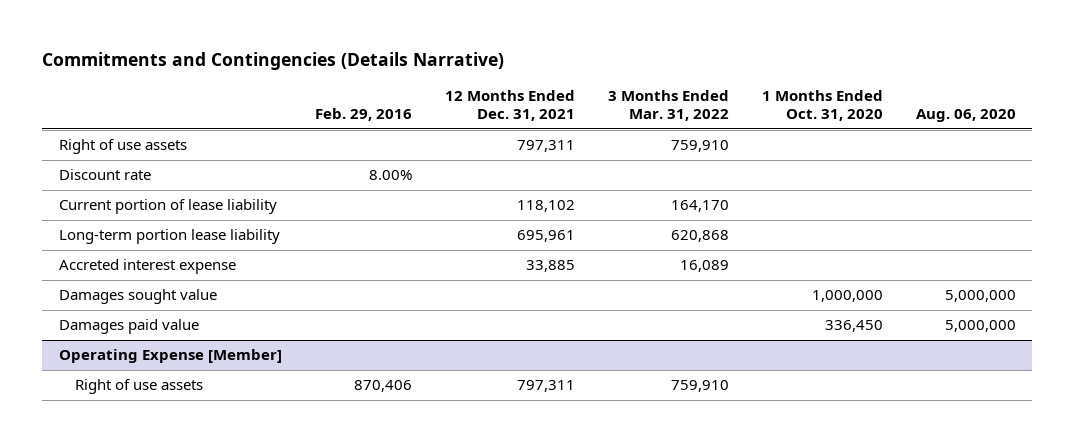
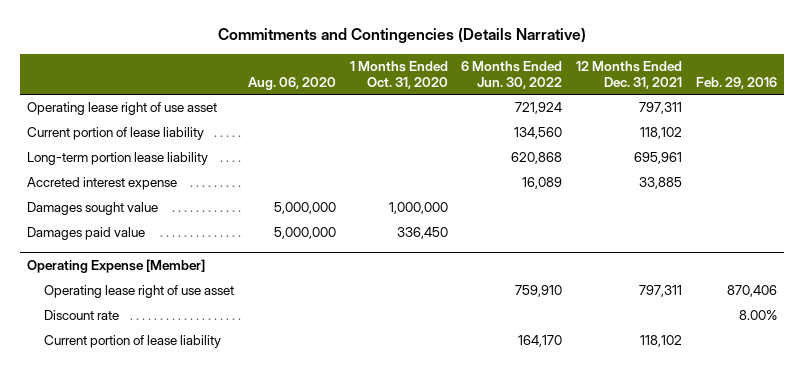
[607,89,729,122] 3 Months Ended Mar. 31, 2022 -> none
none -> [461,61,563,89] 6 Months Ended Jun. 30, 2022
[58,169,151,181] Discount rate -> none
[58,139,187,155] Right of use assets -> [26,102,217,116] Operating lease right of use asset
[75,379,204,395] Right of use assets -> [43,285,234,299] Operating lease right of use asset
none -> [43,310,119,321] Discount rate
none -> [43,335,221,349] Current portion of lease liability

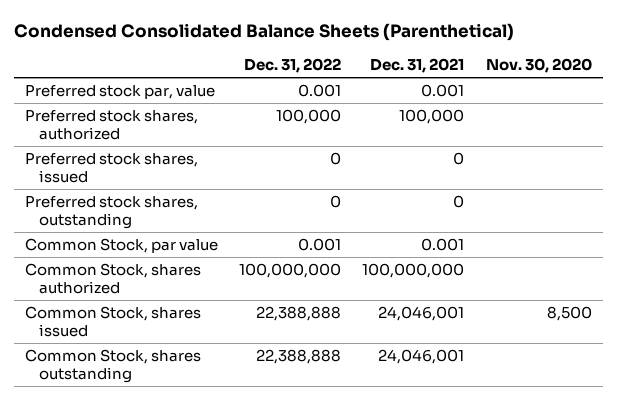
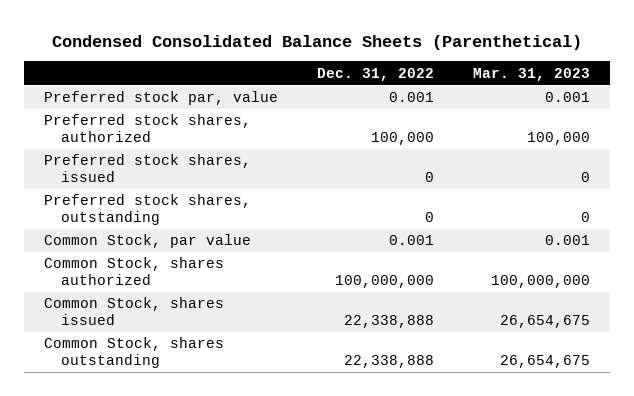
[370,58,465,74] Dec. 31, 2021 -> none
[485,58,592,74] Nov. 30, 2020 -> none
none -> [473,67,591,81] Mar. 31, 2023
[256,306,342,322] 22,388,888 -> [343,315,434,329] 22,338,888
[256,349,342,365] 22,388,888 -> [343,355,434,369] 22,338,888

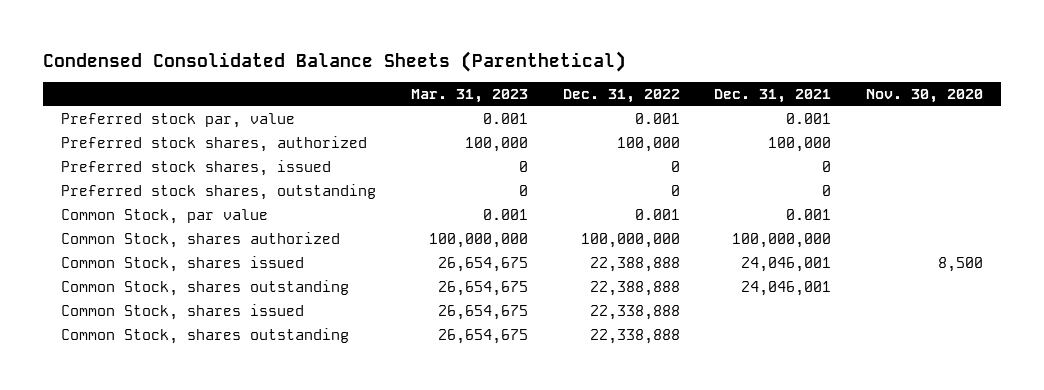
none -> [714,88,832,103] Dec. 31, 2021
none -> [866,88,984,103] Nov. 30, 2020
none -> [60,256,304,273] Common Stock, shares issued
none -> [60,280,349,297] Common Stock, shares outstanding

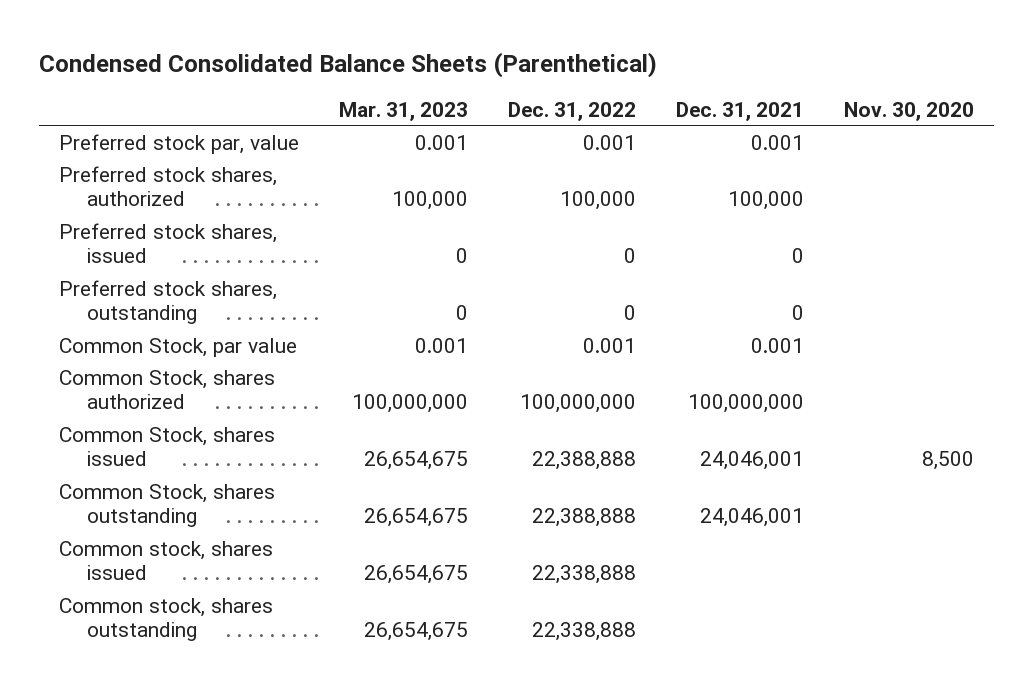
[60,304,304,321] Common Stock, shares issued -> [59,540,274,581] Common stock, shares issued
[60,328,349,345] Common Stock, shares outstanding -> [59,597,274,642] Common stock, shares outstanding

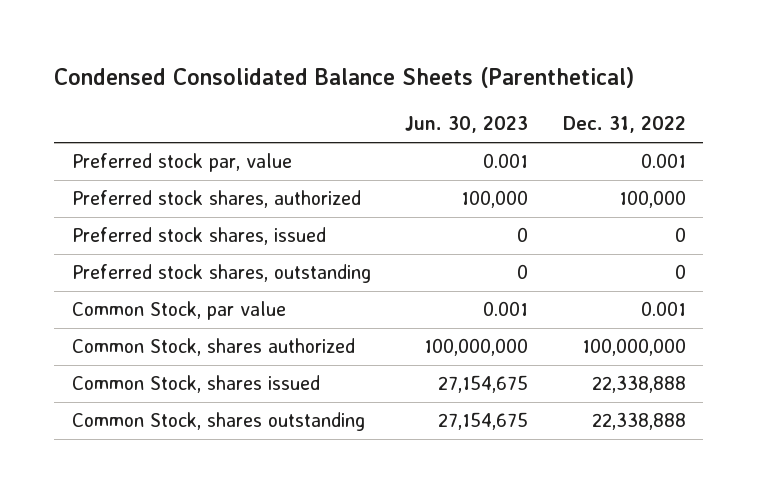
[339,101,469,121] Mar. 31, 2023 -> none
[676,101,805,121] Dec. 31, 2021 -> none
[844,101,975,121] Nov. 30, 2020 -> none
none -> [405,116,529,134] Jun. 30, 2023
[59,540,274,581] Common stock, shares issued -> none
[59,597,274,642] Common stock, shares outstanding -> none
[532,451,637,471] 22,388,888 -> [591,375,686,394] 22,338,888
[532,508,637,528] 22,388,888 -> [591,412,686,431] 22,338,888

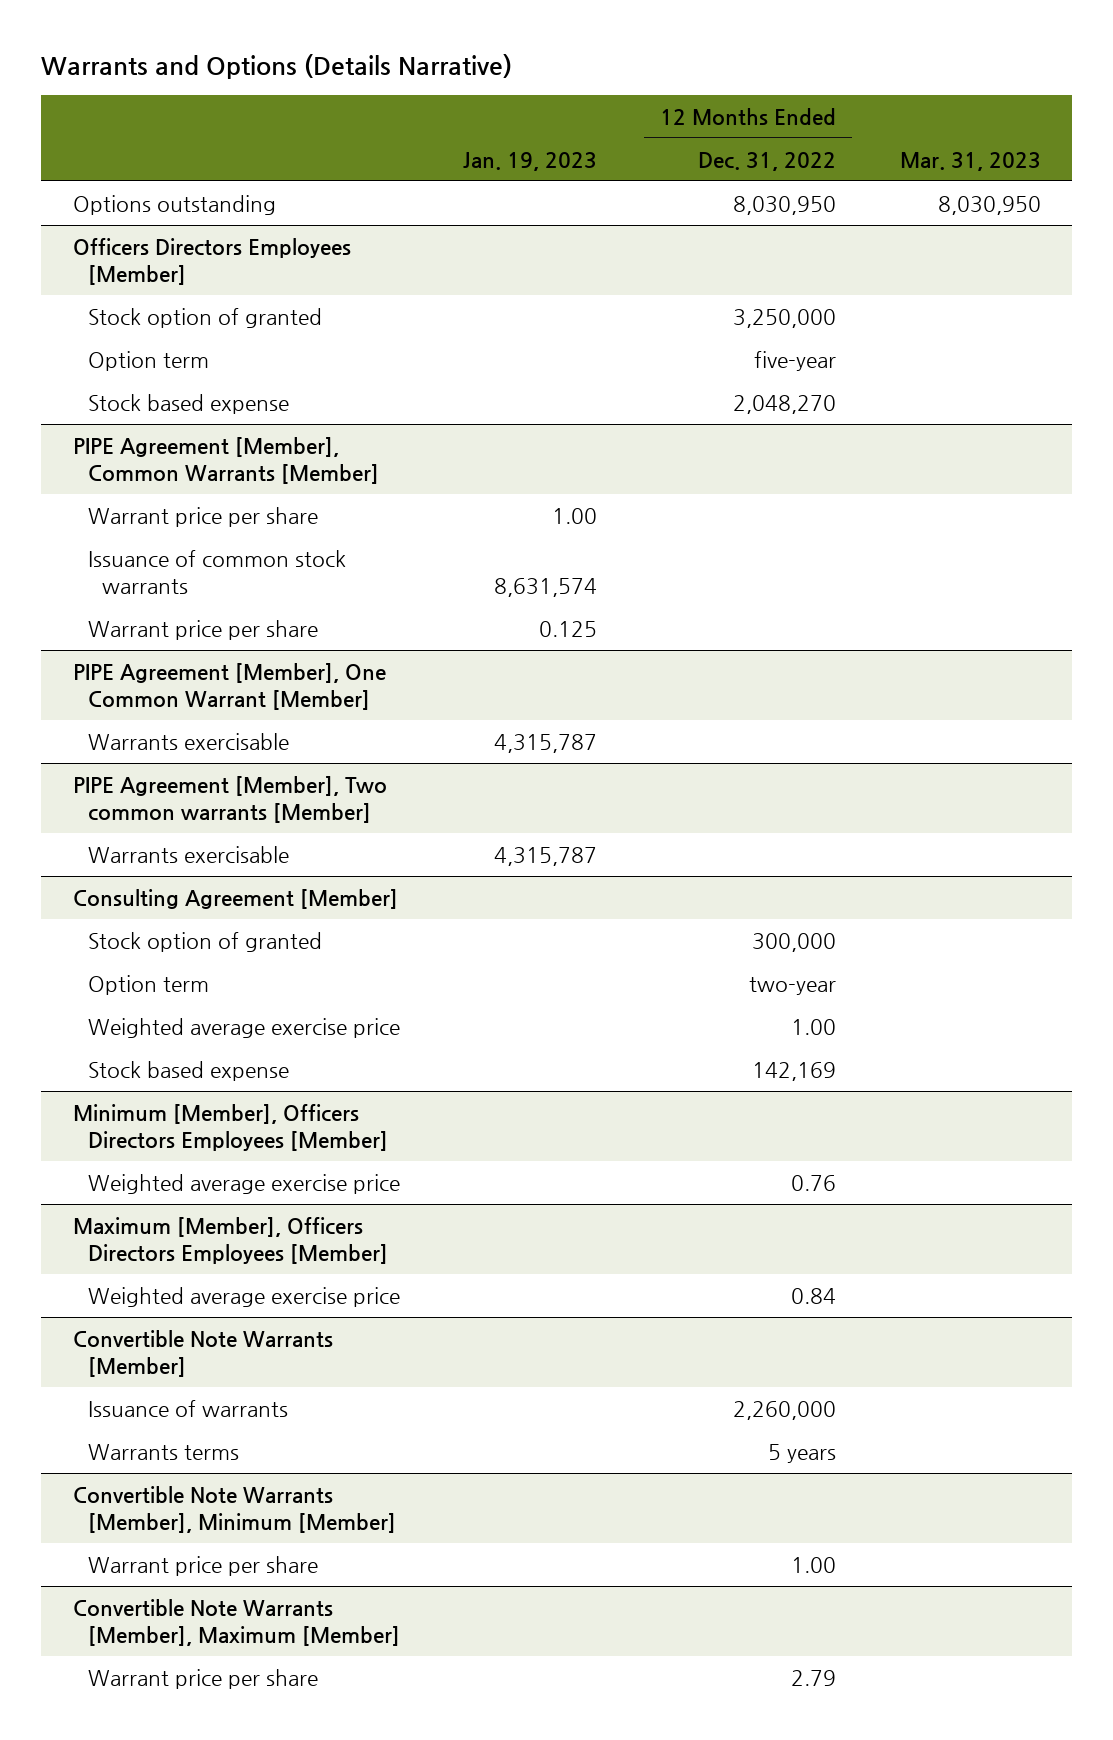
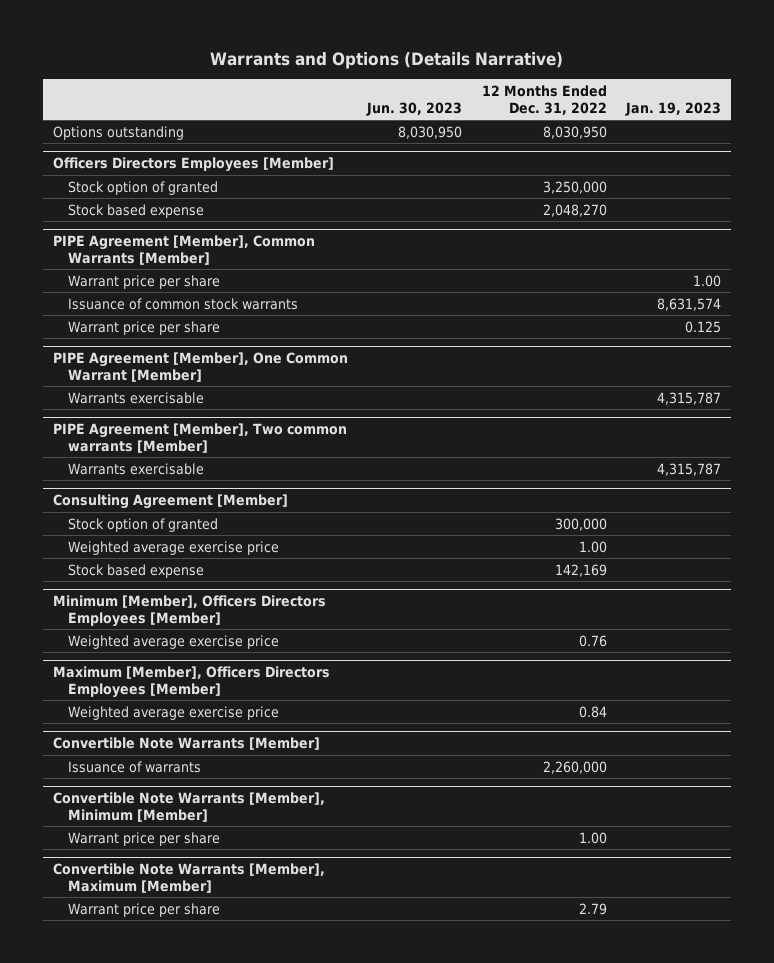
[899,151,1041,171] Mar. 31, 2023 -> none
none -> [366,101,463,116] Jun. 30, 2023
[87,350,209,371] Option term -> none
[87,974,209,995] Option term -> none
[87,1443,239,1460] Warrants terms -> none

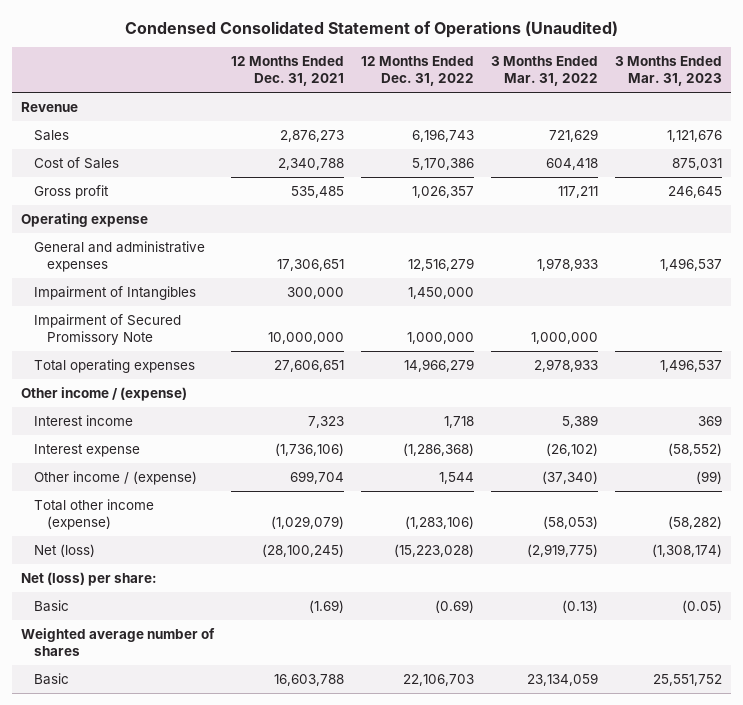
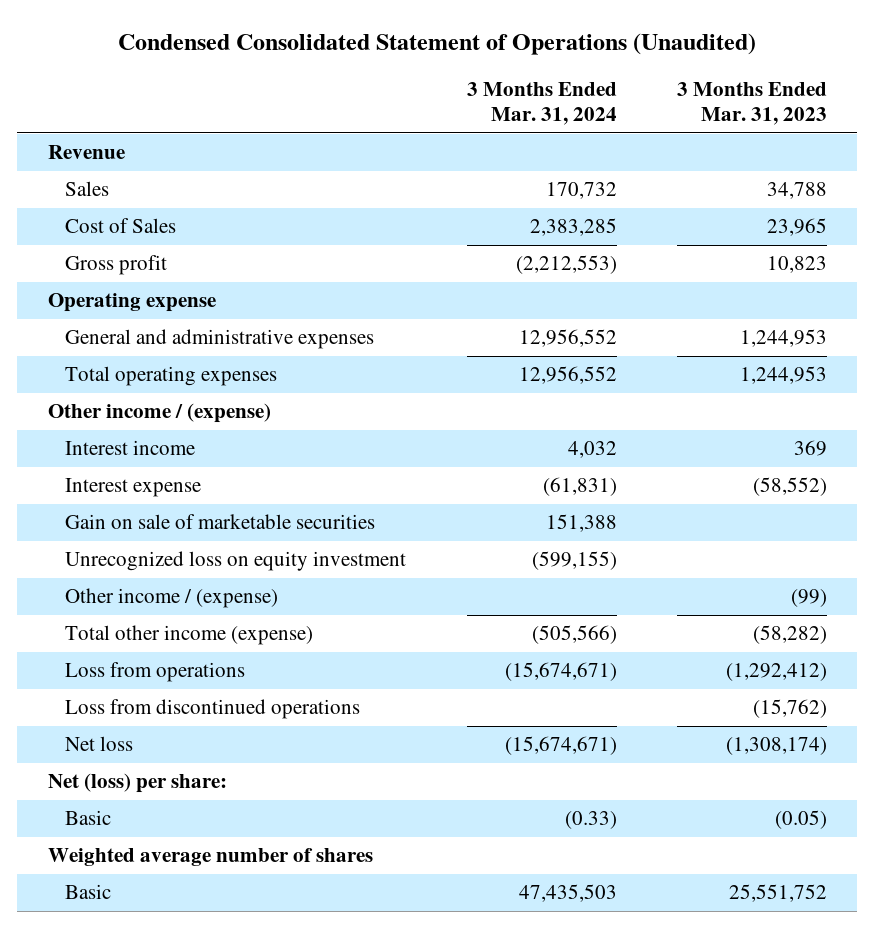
[231,56,345,87] 12 Months Ended Dec. 31, 2021 -> none
[361,56,475,87] 12 Months Ended Dec. 31, 2022 -> none
[491,56,599,87] 3 Months Ended Mar. 31, 2022 -> none
none -> [466,81,617,126] 3 Months Ended Mar. 31, 2024
[667,129,723,142] 1,121,676 -> [767,182,828,200] 34,788
[672,157,723,170] 875,031 -> [767,218,828,237] 23,965
[668,185,723,198] 246,645 -> [767,256,828,274] 10,823
[34,285,197,300] Impairment of Intangibles -> none
[34,313,182,345] Impairment of Secured Promissory Note -> none
[660,257,723,271] 1,496,537 -> [740,329,828,348] 1,244,953
[660,358,723,372] 1,496,537 -> [740,366,828,385] 1,244,953
none -> [65,514,376,530] Gain on sale of marketable securities
none -> [65,551,407,572] Unrecognized loss on equity investment
none -> [65,662,246,683] Loss from operations
none -> [65,699,361,720] Loss from discontinued operations
[34,543,96,557] Net (loss) -> [65,736,134,752] Net loss

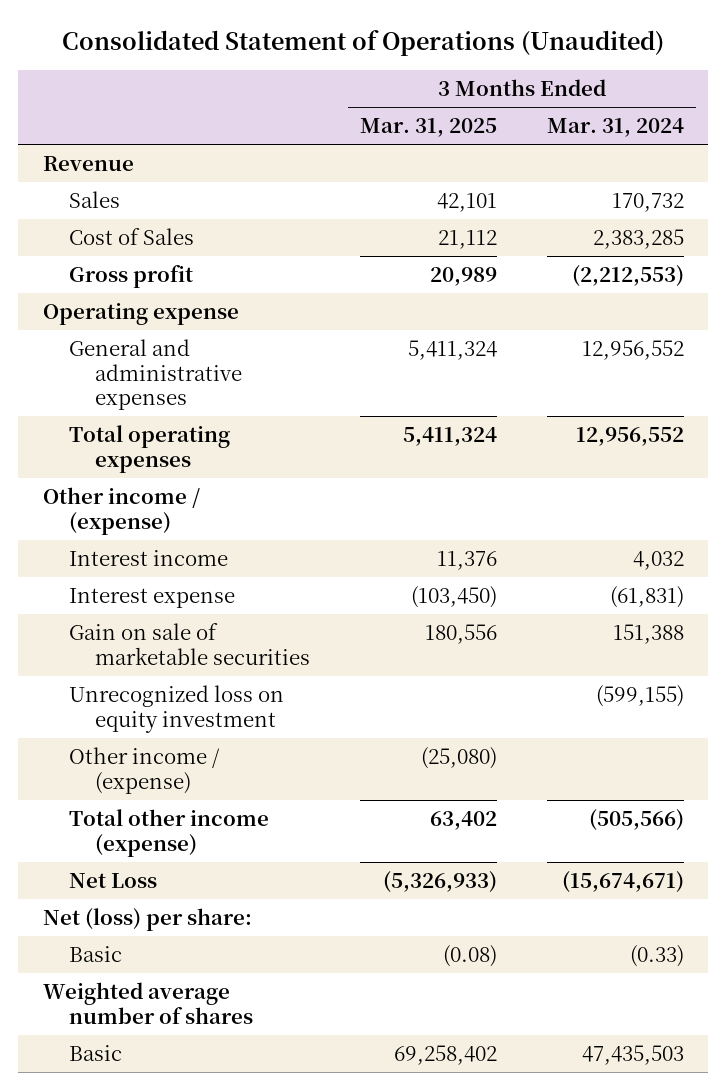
[118,32,757,55] Condensed Consolidated Statement of Operations (Unaudited) -> [62,29,665,56] Consolidated Statement of Operations (Unaudited)
[677,81,828,126] 3 Months Ended Mar. 31, 2023 -> none
none -> [360,118,498,138] Mar. 31, 2025
[65,662,246,683] Loss from operations -> none
[65,699,361,720] Loss from discontinued operations -> none
[65,736,134,752] Net loss -> [69,872,158,888] Net Loss

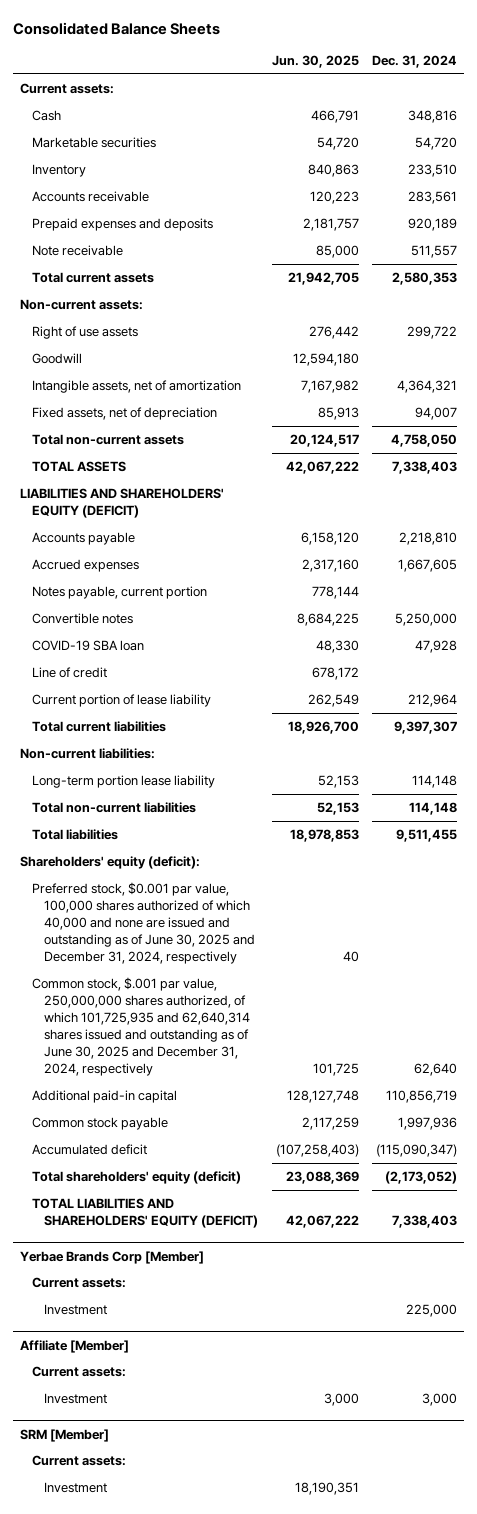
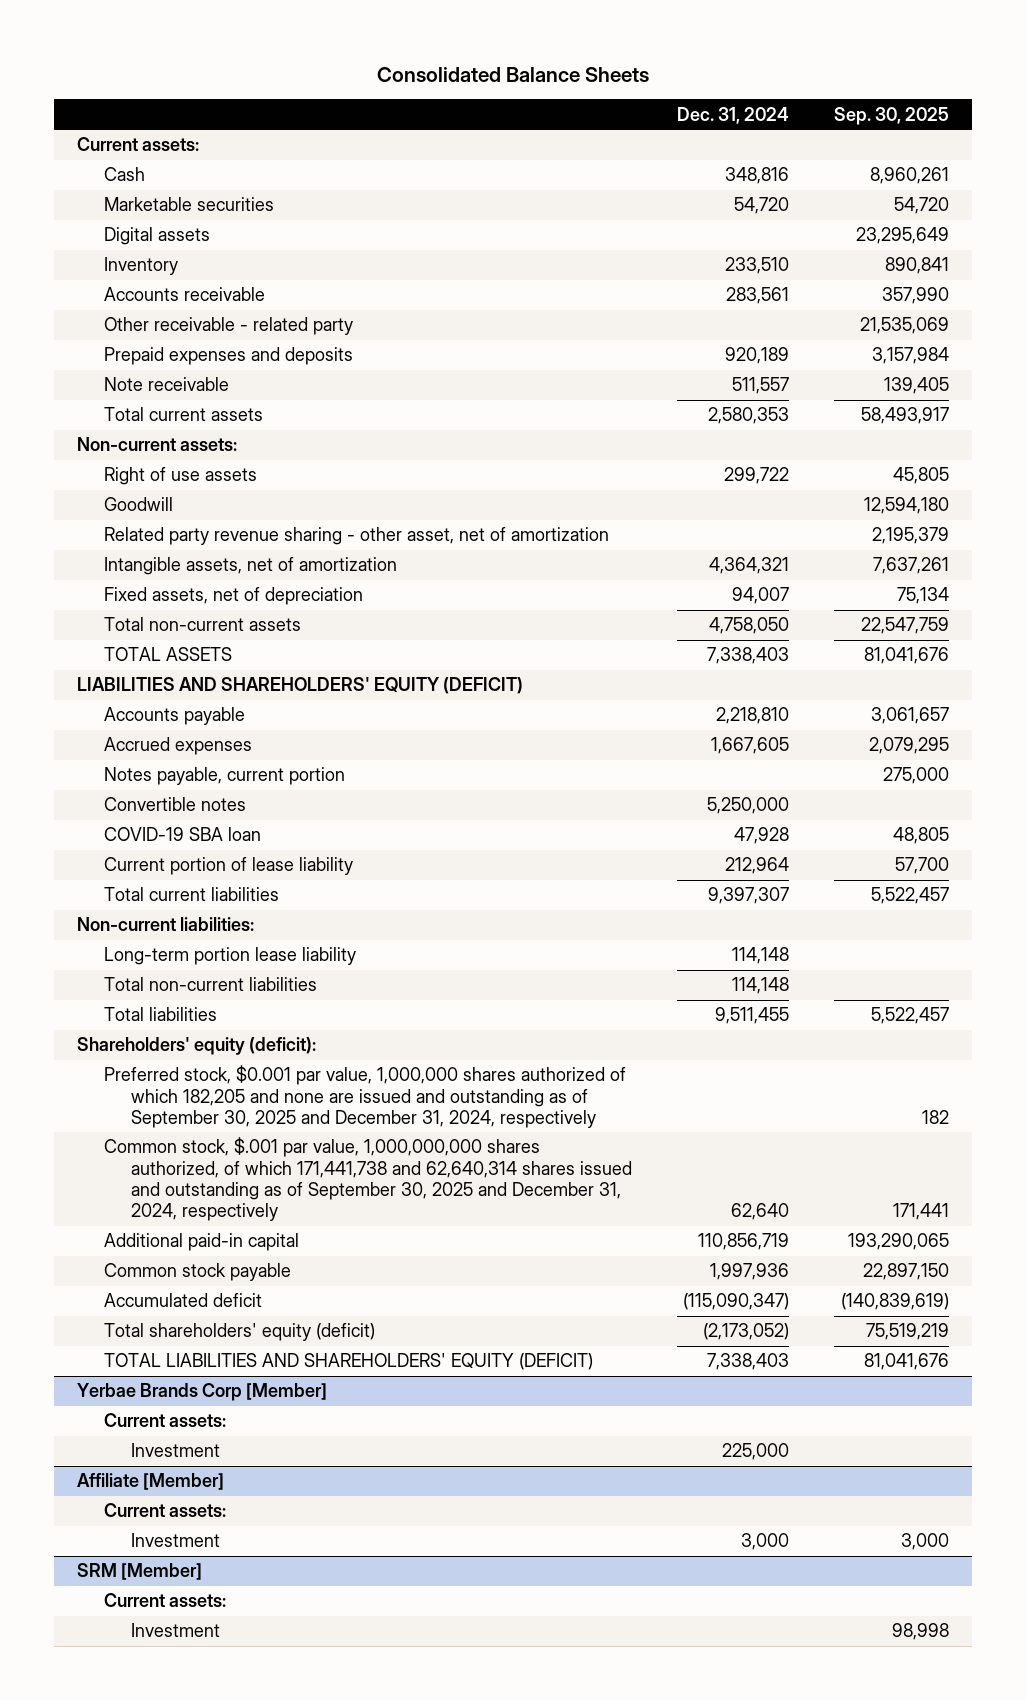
[271,54,359,68] Jun. 30, 2025 -> none
none -> [834,106,950,125] Sep. 30, 2025
none -> [103,227,210,246] Digital assets
none -> [103,317,353,336] Other receivable - related party
none -> [103,527,609,546] Related party revenue sharing - other asset, net of amortization
[32,666,108,678] Line of credit -> none
[32,881,256,965] Preferred stock, $0.001 par value, 100,000 shares authorized of which 40,000 and none are issued and outstanding as of June 30, 2025 and December 31, 2024, respectively -> [103,1065,626,1128] Preferred stock, $0.001 par value, 1,000,000 shares authorized of which 182,205 and none are issued and outstanding as of September 30, 2025 and December 31, 2024, respectively
[32,976,251,1077] Common stock, $.001 par value, 250,000,000 shares authorized, of which 101,725,935 and 62,640,314 shares issued and outstanding as of June 30, 2025 and December 31, 2024, respectively -> [103,1137,632,1222] Common stock, $.001 par value, 1,000,000,000 shares authorized, of which 171,441,738 and 62,640,314 shares issued and outstanding as of September 30, 2025 and December 31, 2024, respectively

